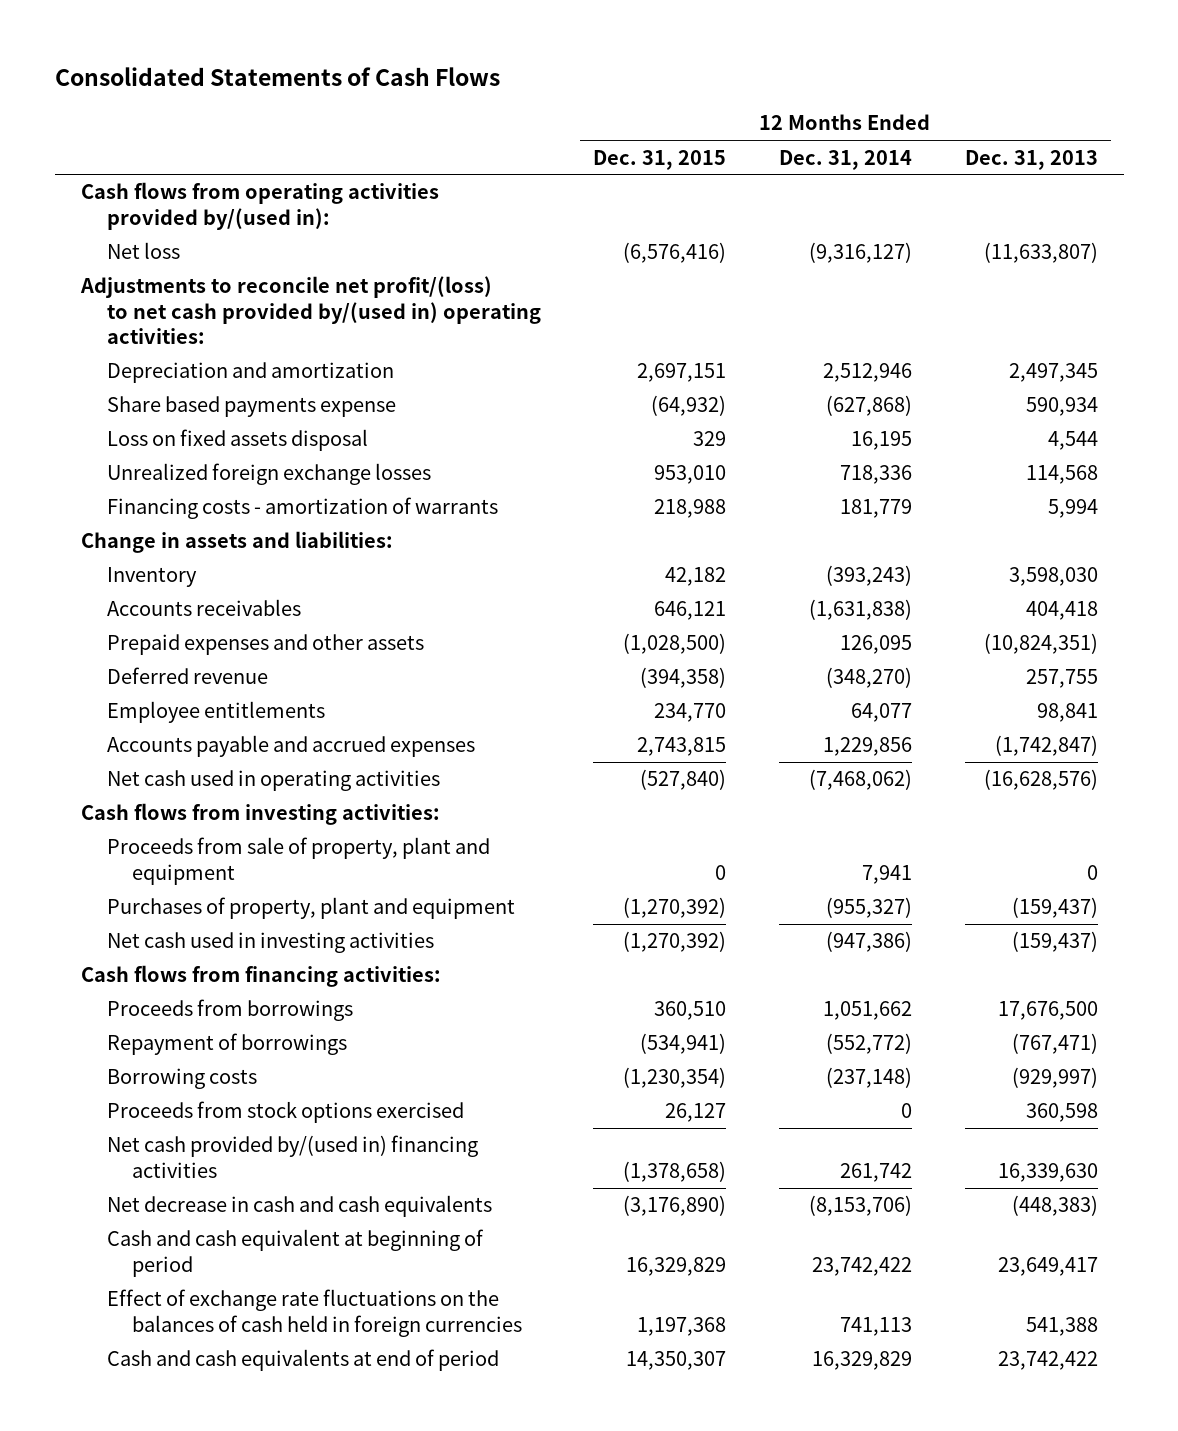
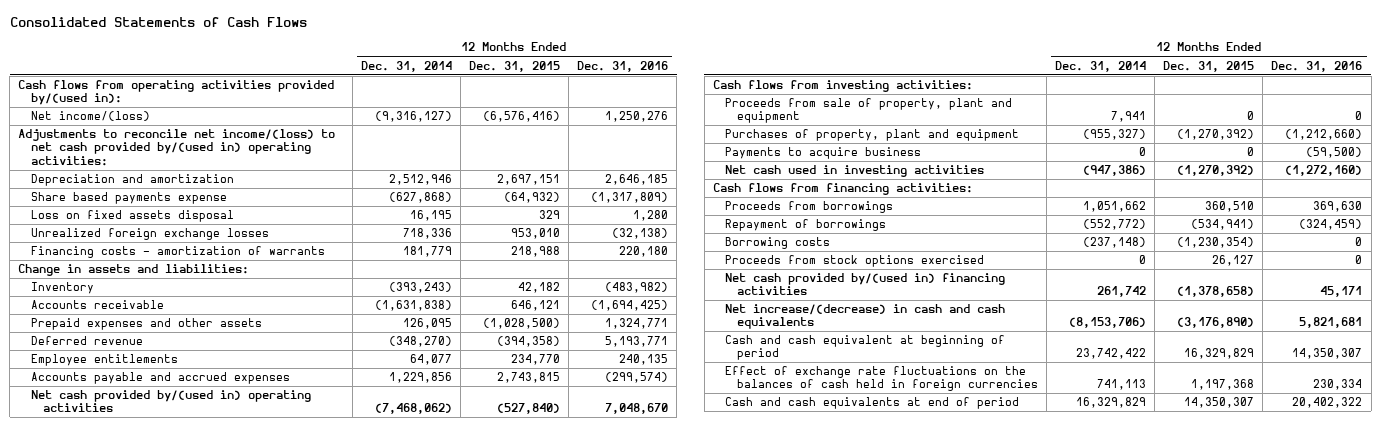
[964,149,1098,170] Dec. 31, 2013 -> none
none -> [577,60,669,72] Dec. 31, 2016
[106,242,180,260] Net loss -> [30,111,150,122] Net income/(loss)
[79,276,541,344] Adjustments to reconcile net profit/(loss) to net cash provided by/(used in) operating activities: -> [18,129,336,166] Adjustments to reconcile net income/(loss) to net cash provided by/(used in) operating activities:
[106,599,301,617] Accounts receivables -> [30,300,164,310] Accounts receivable
[106,770,440,792] Net cash used in operating activities -> [30,390,311,413] Net cash provided by/(used in) operating activities
none -> [724,147,921,160] Payments to acquire business
[106,1195,492,1218] Net decrease in cash and cash equivalents -> [724,304,1005,330] Net increase/(decrease) in cash and cash equivalents

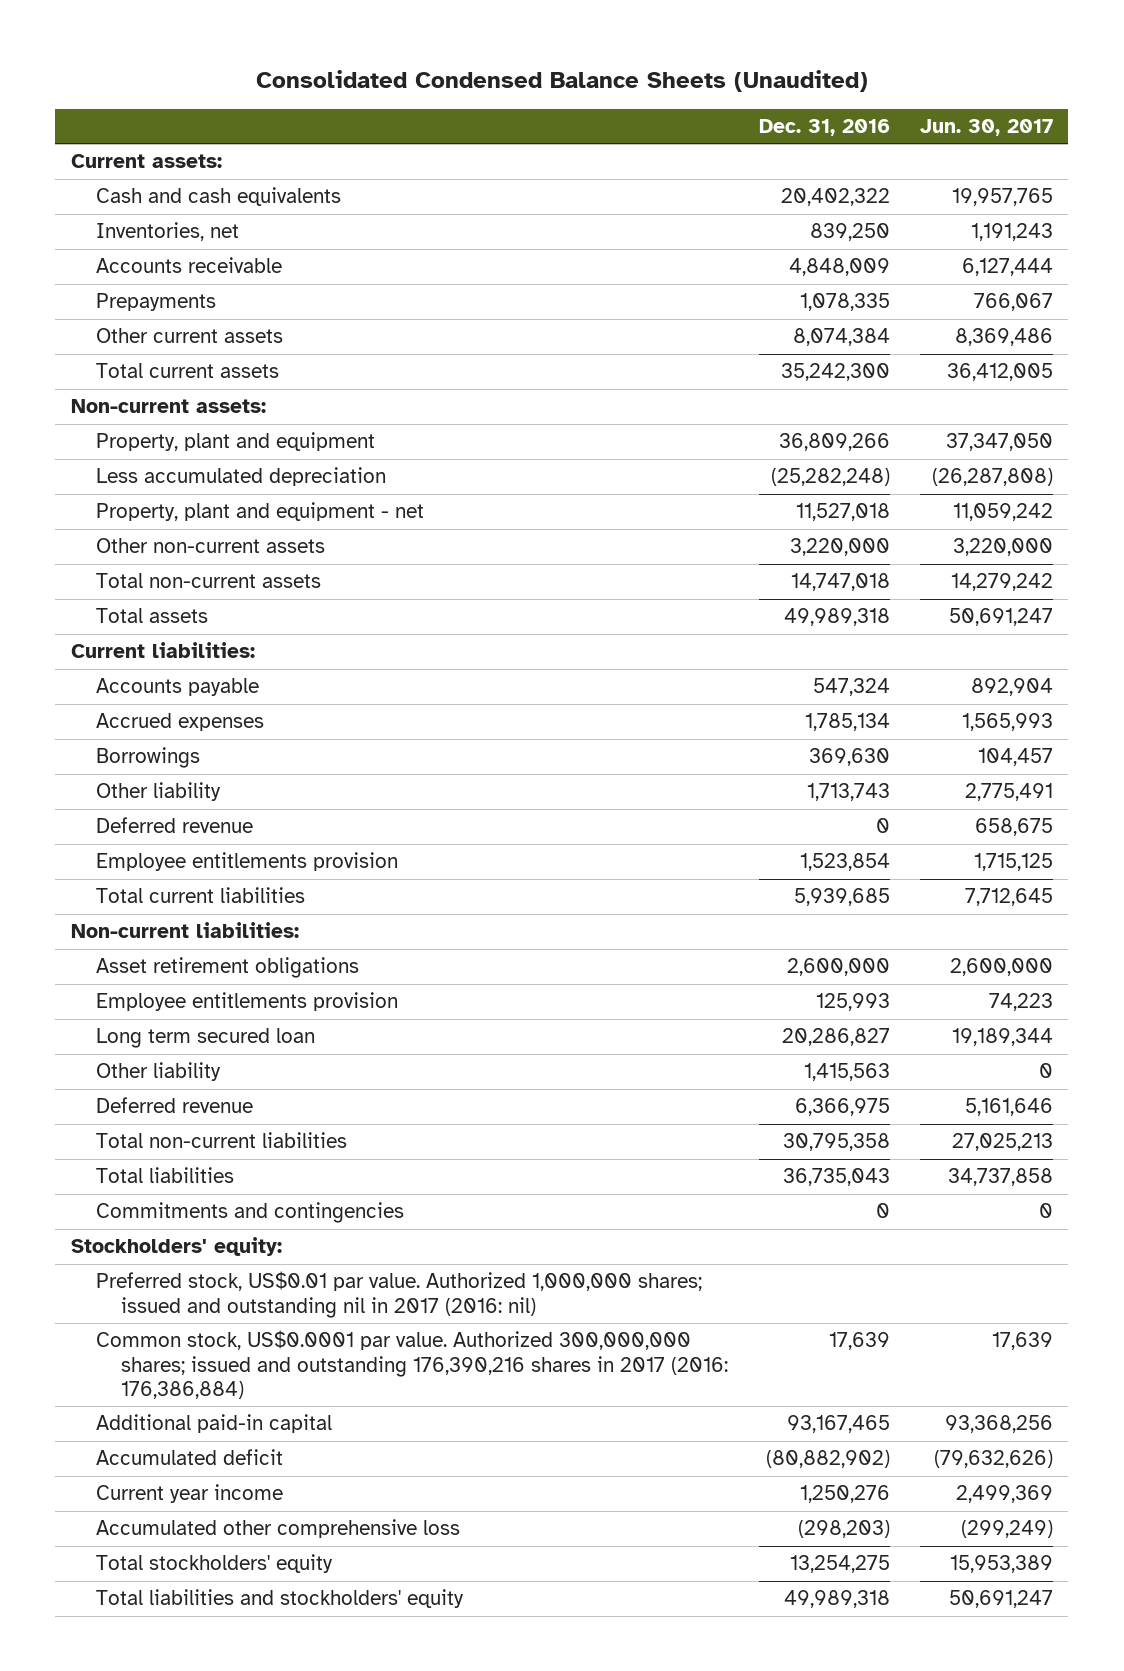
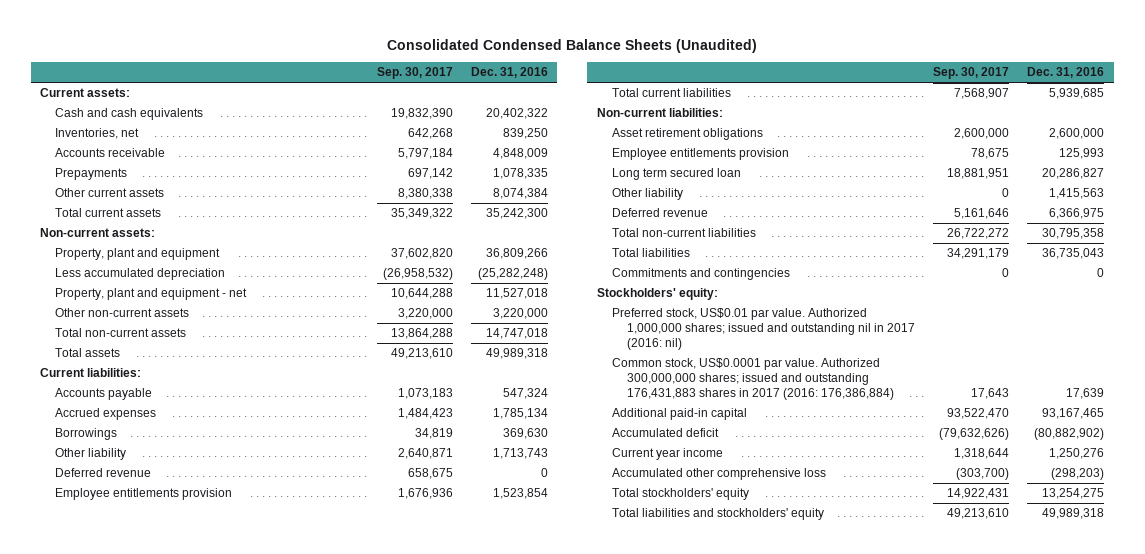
[920,119,1054,137] Jun. 30, 2017 -> none
none -> [376,67,453,80] Sep. 30, 2017
[95,1330,729,1399] Common stock, US$0.0001 par value. Authorized 300,000,000 shares; issued and outstanding 176,390,216 shares in 2017 (2016: 176,386,884) -> [611,358,894,400] Common stock, US$0.0001 par value. Authorized 300,000,000 shares; issued and outstanding 176,431,883 shares in 2017 (2016: 176,386,884)

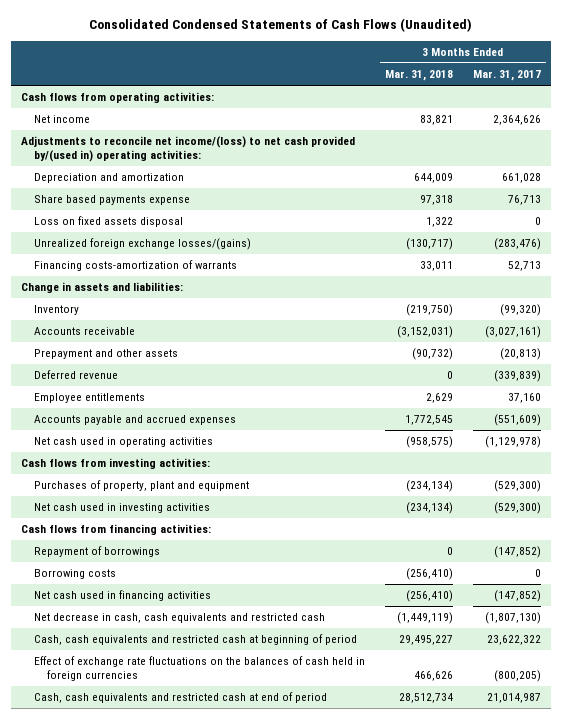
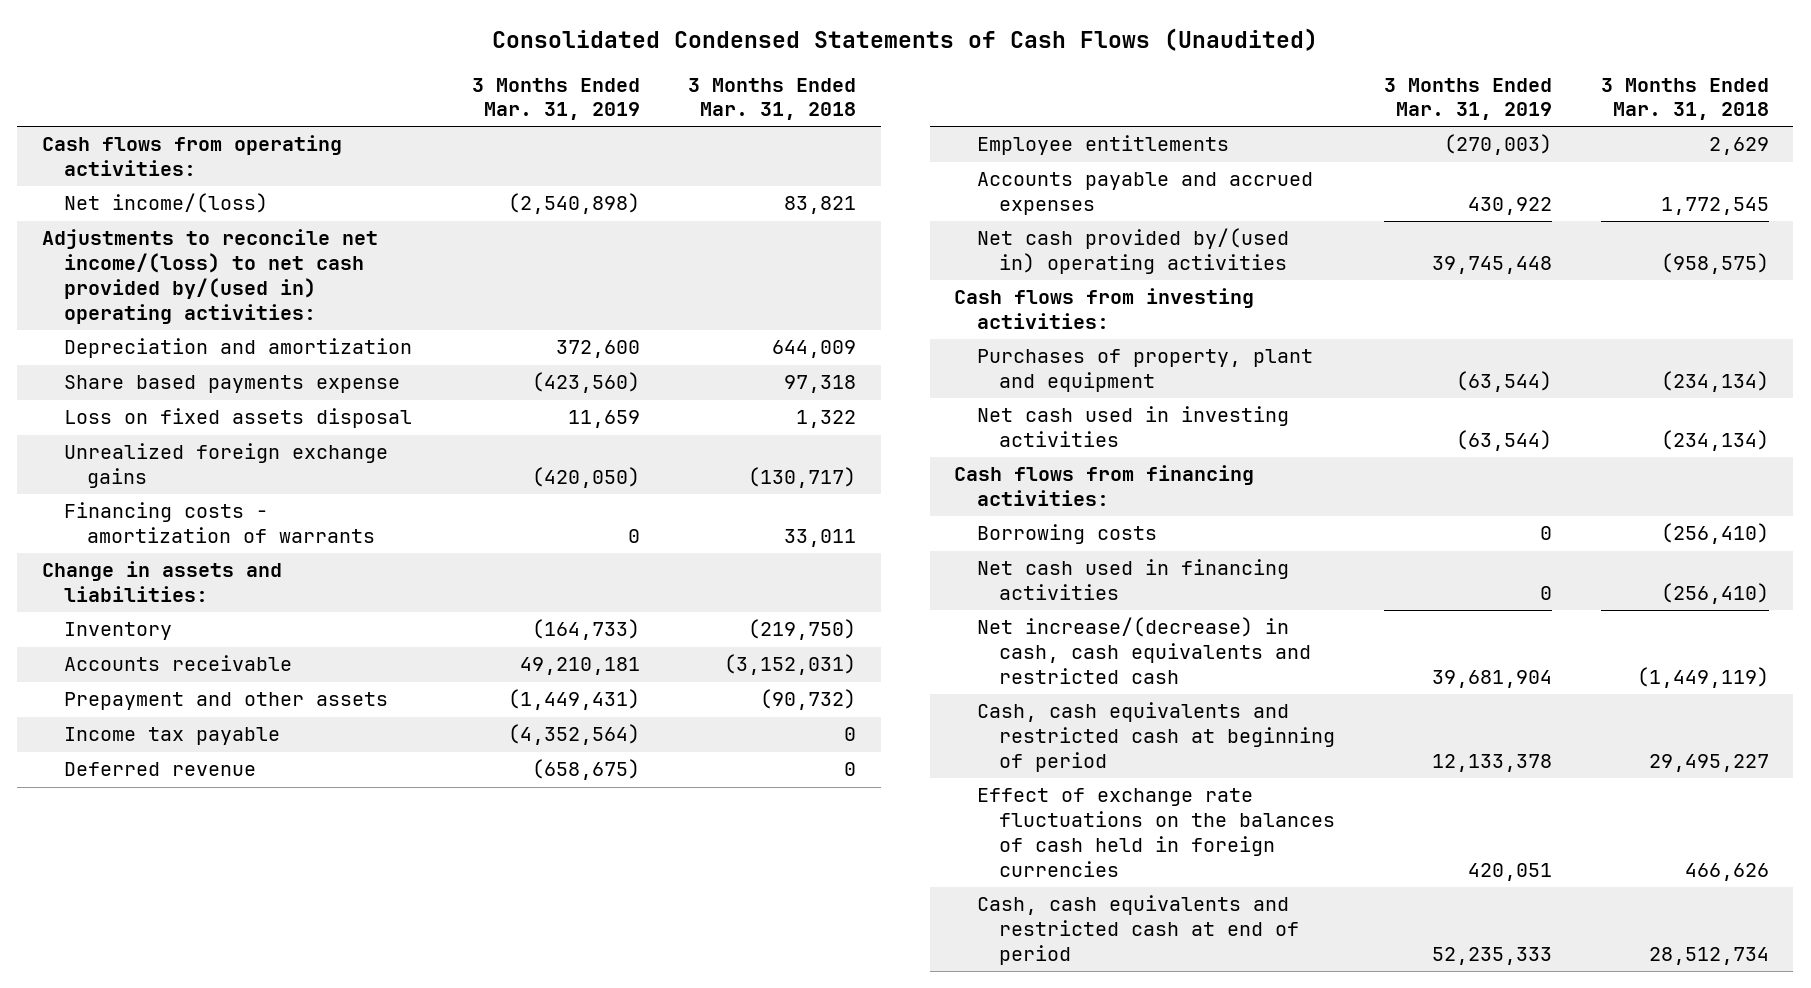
[472,70,541,82] Mar. 31, 2017 -> none
none -> [471,77,640,121] 3 Months Ended Mar. 31, 2019
[33,115,90,124] Net income -> [64,193,269,214] Net income/(loss)
[33,238,251,251] Unrealized foreign exchange losses/(gains) -> [64,443,389,489] Unrealized foreign exchange gains
[33,260,237,272] Financing costs-amortization of warrants -> [64,502,375,544] Financing costs - amortization of warrants
none -> [64,727,281,746] Income tax payable
[33,437,213,448] Net cash used in operating activities -> [976,228,1289,275] Net cash provided by/(used in) operating activities
[33,546,160,558] Repayment of borrowings -> none
[33,613,325,624] Net decrease in cash, cash equivalents and restricted cash -> [976,617,1312,684] Net increase/(decrease) in cash, cash equivalents and restricted cash

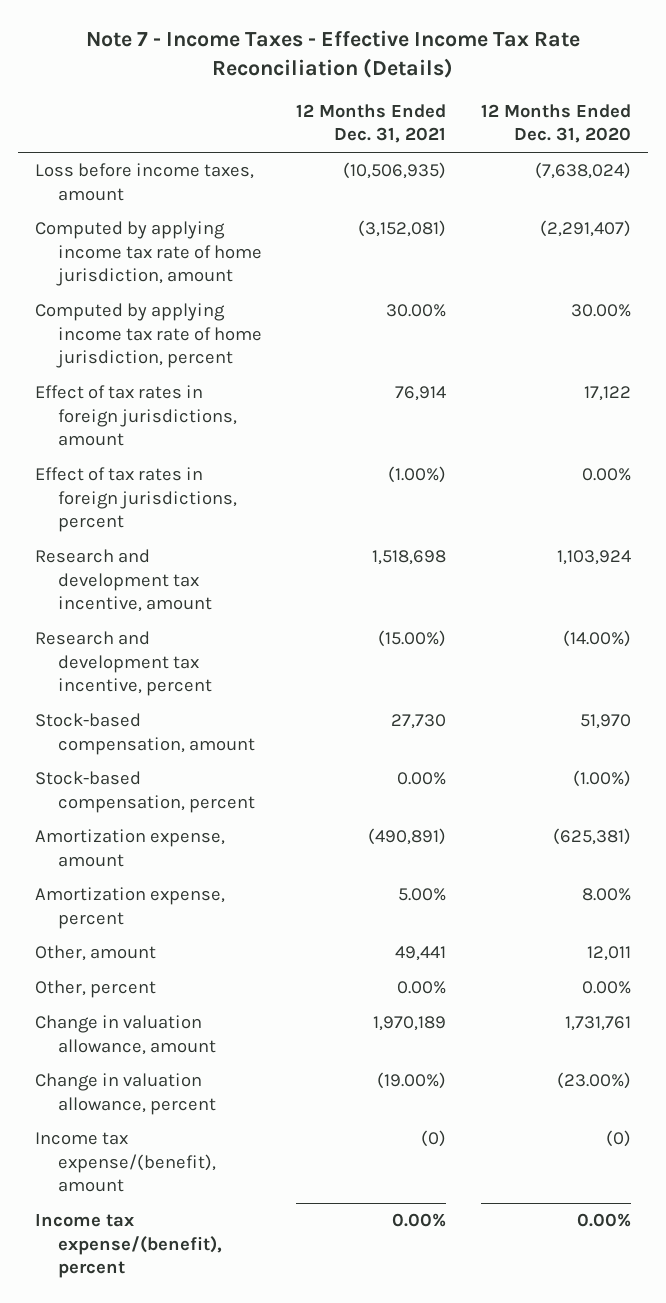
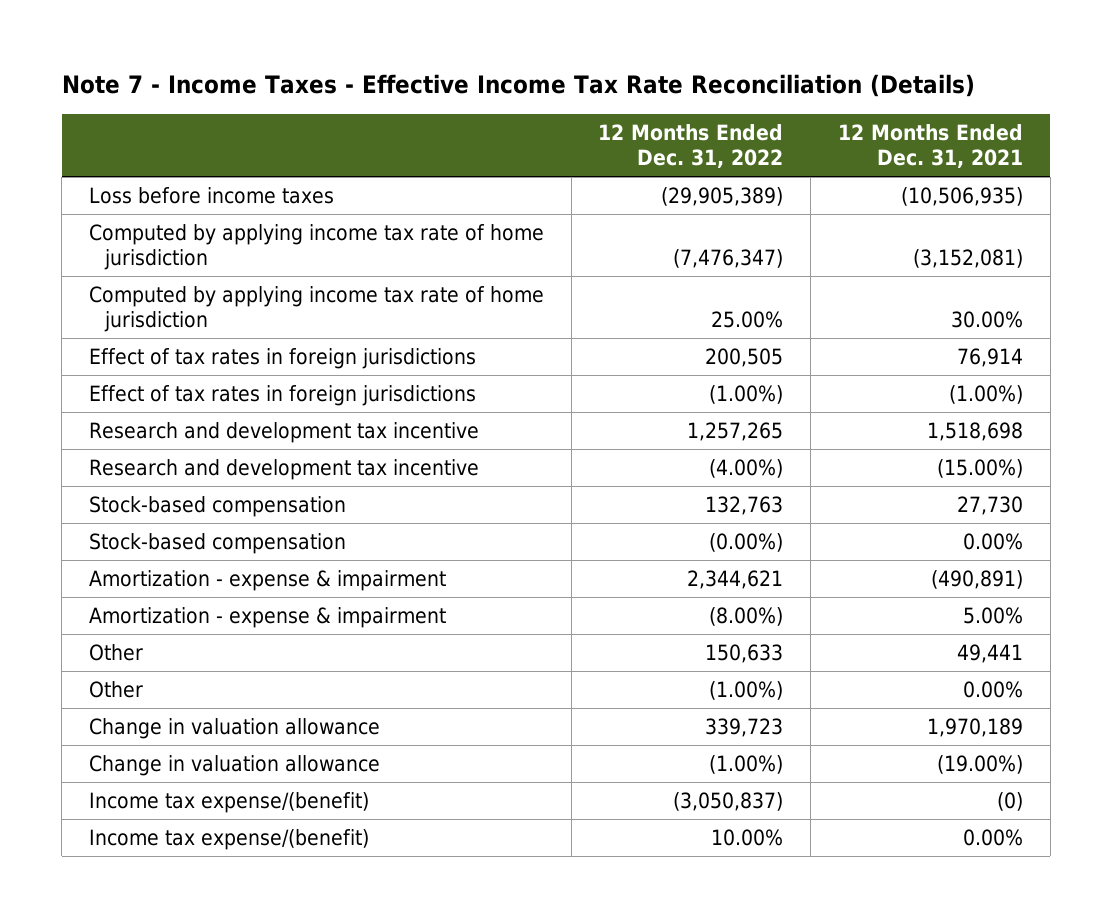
[480,104,631,144] 12 Months Ended Dec. 31, 2020 -> none
none -> [598,123,784,168] 12 Months Ended Dec. 31, 2022
[34,163,254,201] Loss before income taxes, amount -> [88,186,334,204] Loss before income taxes
[34,221,262,286] Computed by applying income tax rate of home jurisdiction, amount -> [88,223,544,271] Computed by applying income tax rate of home jurisdiction
[34,303,262,368] Computed by applying income tax rate of home jurisdiction, percent -> [88,285,544,333] Computed by applying income tax rate of home jurisdiction
[34,385,237,446] Effect of tax rates in foreign jurisdictions, amount -> [88,347,476,369] Effect of tax rates in foreign jurisdictions
[34,467,237,532] Effect of tax rates in foreign jurisdictions, percent -> [88,384,476,406] Effect of tax rates in foreign jurisdictions
[34,549,212,612] Research and development tax incentive, amount -> [88,421,479,443] Research and development tax incentive
[34,631,212,696] Research and development tax incentive, percent -> [88,458,479,480] Research and development tax incentive
[34,713,255,755] Stock-based compensation, amount -> [88,495,346,517] Stock-based compensation
[34,771,255,813] Stock-based compensation, percent -> [88,532,346,554] Stock-based compensation
[34,829,225,867] Amortization expense, amount -> [88,569,446,591] Amortization - expense & impairment
[34,887,225,929] Amortization expense, percent -> [88,606,446,628] Amortization - expense & impairment
[34,945,156,962] Other, amount -> [88,643,143,661] Other
[34,980,156,999] Other, percent -> [88,680,143,698] Other
[34,1015,216,1055] Change in valuation allowance, amount -> [88,717,380,739] Change in valuation allowance
[34,1073,216,1115] Change in valuation allowance, percent -> [88,754,380,776] Change in valuation allowance
[34,1132,216,1192] Income tax expense/(benefit), amount -> [88,791,369,813] Income tax expense/(benefit)
[34,1214,222,1278] Income tax expense/(benefit), percent -> [88,828,369,850] Income tax expense/(benefit)

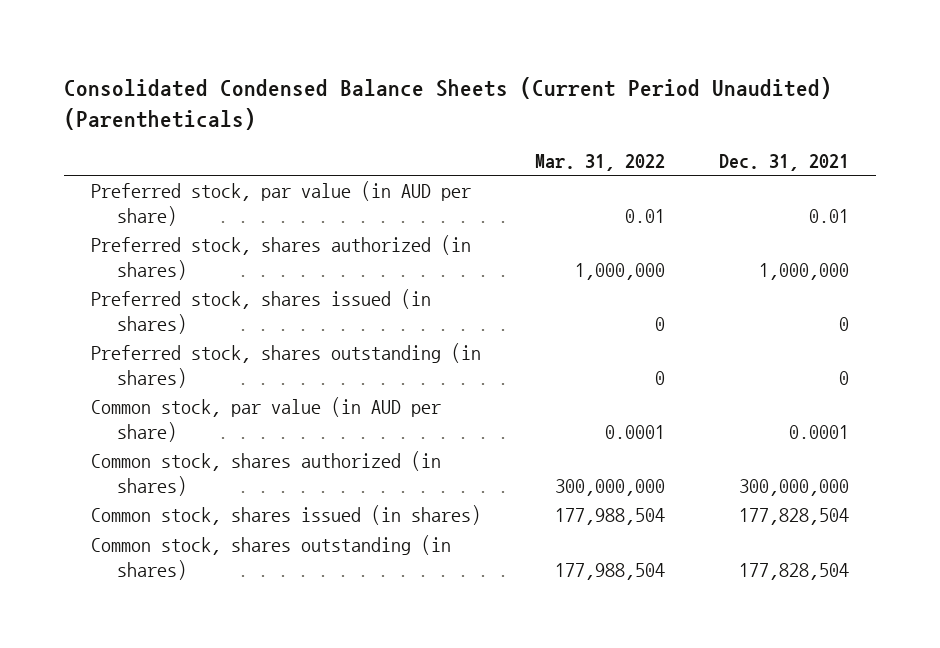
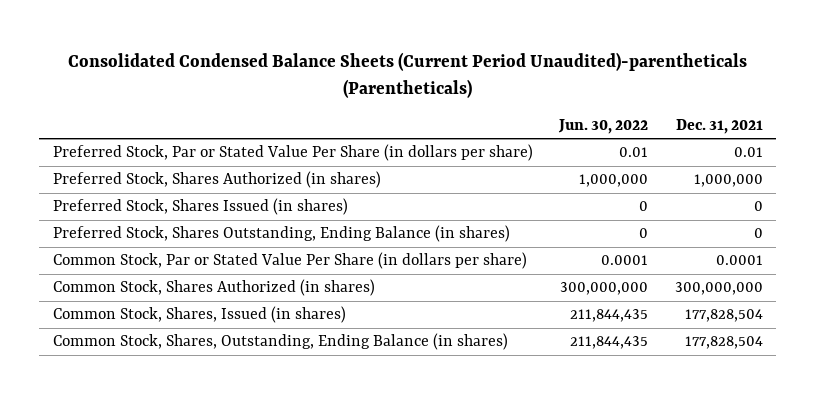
[63,76,832,130] Consolidated Condensed Balance Sheets (Current Period Unaudited) (Parentheticals) -> [67,51,747,98] Consolidated Condensed Balance Sheets (Current Period Unaudited)-parentheticals (Parentheticals)
[535,153,666,171] Mar. 31, 2022 -> none
none -> [558,118,649,134] Jun. 30, 2022
[91,181,472,226] Preferred stock, par value (in AUD per share) -> [52,144,533,162] Preferred Stock, Par or Stated Value Per Share (in dollars per share)
[91,235,472,280] Preferred stock, shares authorized (in shares) -> [52,171,381,189] Preferred Stock, Shares Authorized (in shares)
[91,289,432,334] Preferred stock, shares issued (in shares) -> [52,198,348,216] Preferred Stock, Shares Issued (in shares)
[91,343,482,388] Preferred stock, shares outstanding (in shares) -> [52,225,510,243] Preferred Stock, Shares Outstanding, Ending Balance (in shares)
[91,397,442,442] Common stock, par value (in AUD per share) -> [52,252,527,270] Common Stock, Par or Stated Value Per Share (in dollars per share)
[91,451,442,496] Common stock, shares authorized (in shares) -> [52,279,375,297] Common Stock, Shares Authorized (in shares)
[91,505,482,526] Common stock, shares issued (in shares) -> [52,306,346,324] Common Stock, Shares, Issued (in shares)
[91,535,452,580] Common stock, shares outstanding (in shares) -> [52,333,508,351] Common Stock, Shares, Outstanding, Ending Balance (in shares)

